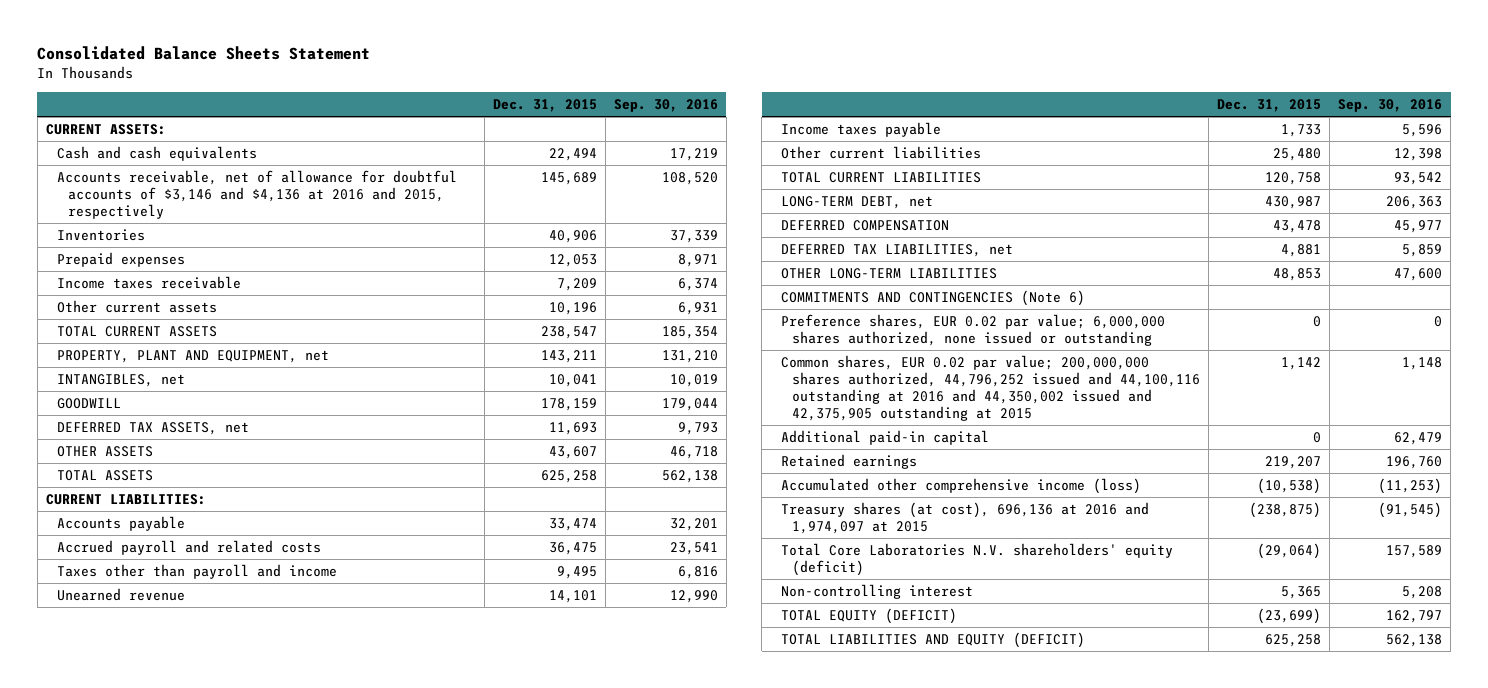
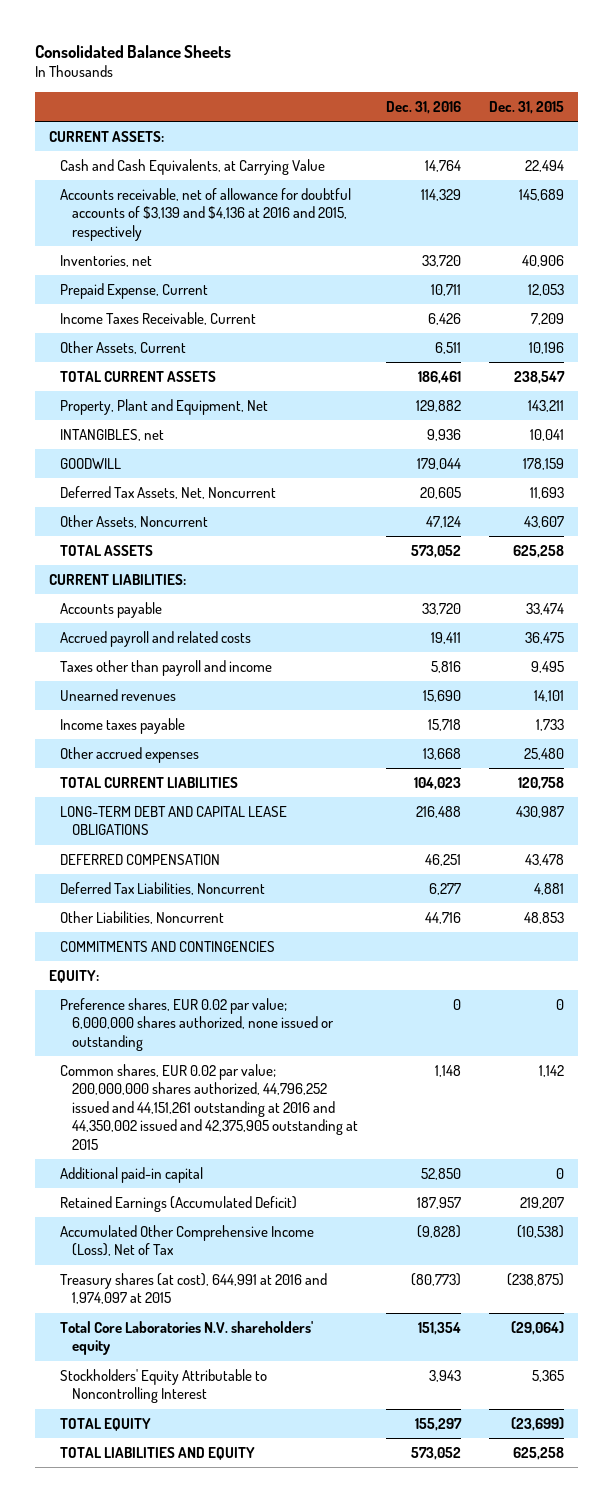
[37,46,371,61] Consolidated Balance Sheets Statement -> [34,44,231,58] Consolidated Balance Sheets
[613,99,718,113] Sep. 30, 2016 -> none
none -> [386,101,462,115] Dec. 31, 2016
[56,145,257,161] Cash and cash equivalents -> [60,158,326,175] Cash and Cash Equivalents, at Carrying Value
[56,169,457,220] Accounts receivable, net of allowance for doubtful accounts of $3,146 and $4,136 at 2016 and 2015, respectively -> [60,187,352,241] Accounts receivable, net of allowance for doubtful accounts of $3,139 and $4,136 at 2016 and 2015, respectively
[56,228,145,241] Inventories -> [60,254,153,267] Inventories, net
[56,251,185,267] Prepaid expenses -> [60,282,209,299] Prepaid Expense, Current
[56,275,241,289] Income taxes receivable -> [60,311,257,325] Income Taxes Receivable, Current
[56,299,217,313] Other current assets -> [60,340,187,354] Other Assets, Current
[56,349,329,363] PROPERTY, PLANT AND EQUIPMENT, net -> [60,398,269,415] Property, Plant and Equipment, Net
[56,421,249,435] DEFERRED TAX ASSETS, net -> [60,485,277,499] Deferred Tax Assets, Net, Noncurrent
[56,445,153,457] OTHER ASSETS -> [60,514,209,528] Other Assets, Noncurrent
[56,587,185,601] Unearned revenue -> [60,688,177,701] Unearned revenues
[781,145,982,159] Other current liabilities -> [60,746,200,763] Other accrued expenses
[781,195,934,209] LONG-TERM DEBT, net -> [60,805,288,836] LONG-TERM DEBT AND CAPITAL LEASE OBLIGATIONS
[781,243,1014,257] DEFERRED TAX LIABILITIES, net -> [60,881,266,895] Deferred Tax Liabilities, Noncurrent
[781,267,998,279] OTHER LONG-TERM LIABILITIES -> [60,910,225,924] Other Liabilities, Noncurrent
[781,289,1086,306] COMMITMENTS AND CONTINGENCIES (Note 6) -> [60,940,276,952] COMMITMENTS AND CONTINGENCIES
none -> [48,969,99,983] EQUITY:
[781,354,1201,422] Common shares, EUR 0.02 par value; 200,000,000 shares authorized, 44,796,252 issued and 44,100,116 outstanding at 2016 and 44,350,002 issued and 42,375,905 outstanding at 2015 -> [60,1063,358,1150] Common shares, EUR 0.02 par value; 200,000,000 shares authorized, 44,796,252 issued and 44,151,261 outstanding at 2016 and 44,350,002 issued and 42,375,905 outstanding at 2015
[781,453,918,469] Retained earnings -> [60,1195,298,1212] Retained Earnings (Accumulated Deficit)
[781,477,1142,494] Accumulated other comprehensive income (loss) -> [60,1224,315,1257] Accumulated Other Comprehensive Income (Loss), Net of Tax
[781,501,1150,534] Treasury shares (at cost), 696,136 at 2016 and 1,974,097 at 2015 -> [60,1272,328,1305] Treasury shares (at cost), 644,991 at 2016 and 1,974,097 at 2015
[781,542,1174,576] Total Core Laboratories N.V. shareholders' equity (deficit) -> [60,1320,314,1356] Total Core Laboratories N.V. shareholders' equity
[781,583,974,599] Non-controlling interest -> [60,1368,268,1404] Stockholders' Equity Attributable to Noncontrolling Interest
[781,607,958,624] TOTAL EQUITY (DEFICIT) -> [60,1417,152,1431] TOTAL EQUITY
[781,631,1086,648] TOTAL LIABILITIES AND EQUITY (DEFICIT) -> [60,1446,256,1460] TOTAL LIABILITIES AND EQUITY

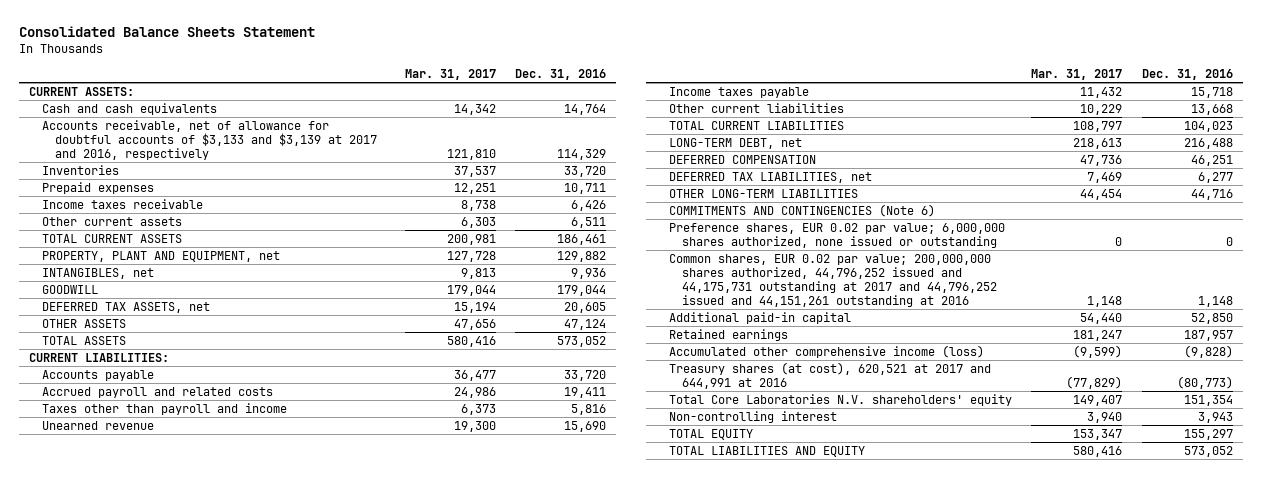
[34,44,231,58] Consolidated Balance Sheets -> [18,26,315,38] Consolidated Balance Sheets Statement
[489,101,565,115] Dec. 31, 2015 -> none
none -> [404,68,496,80] Mar. 31, 2017
[60,158,326,175] Cash and Cash Equivalents, at Carrying Value -> [41,102,217,115] Cash and cash equivalents
[60,187,352,241] Accounts receivable, net of allowance for doubtful accounts of $3,139 and $4,136 at 2016 and 2015, respectively -> [41,119,378,161] Accounts receivable, net of allowance for doubtful accounts of $3,133 and $3,139 at 2017 and 2016, respectively
[60,254,153,267] Inventories, net -> [41,164,119,175] Inventories
[60,282,209,299] Prepaid Expense, Current -> [41,181,154,194] Prepaid expenses
[60,311,257,325] Income Taxes Receivable, Current -> [41,198,203,209] Income taxes receivable
[60,340,187,354] Other Assets, Current -> [41,216,182,226] Other current assets
[60,398,269,415] Property, Plant and Equipment, Net -> [41,250,280,262] PROPERTY, PLANT AND EQUIPMENT, net
[60,485,277,499] Deferred Tax Assets, Net, Noncurrent -> [41,301,210,313] DEFERRED TAX ASSETS, net
[60,514,209,528] Other Assets, Noncurrent -> [41,318,126,328] OTHER ASSETS
[60,688,177,701] Unearned revenues -> [41,420,154,430] Unearned revenue
[60,746,200,763] Other accrued expenses -> [668,102,844,113] Other current liabilities
[60,805,288,836] LONG-TERM DEBT AND CAPITAL LEASE OBLIGATIONS -> [668,137,802,149] LONG-TERM DEBT, net
[48,969,99,983] EQUITY: -> none
[60,881,266,895] Deferred Tax Liabilities, Noncurrent -> [668,171,872,183] DEFERRED TAX LIABILITIES, net
[60,910,225,924] Other Liabilities, Noncurrent -> [668,188,858,198] OTHER LONG-TERM LIABILITIES
[60,940,276,952] COMMITMENTS AND CONTINGENCIES -> [668,203,935,217] COMMITMENTS AND CONTINGENCIES (Note 6)
[60,1063,358,1150] Common shares, EUR 0.02 par value; 200,000,000 shares authorized, 44,796,252 issued and 44,151,261 outstanding at 2016 and 44,350,002 issued and 42,375,905 outstanding at 2015 -> [668,253,997,308] Common shares, EUR 0.02 par value; 200,000,000 shares authorized, 44,796,252 issued and 44,175,731 outstanding at 2017 and 44,796,252 issued and 44,151,261 outstanding at 2016
[60,1195,298,1212] Retained Earnings (Accumulated Deficit) -> [668,328,788,341] Retained earnings
[60,1224,315,1257] Accumulated Other Comprehensive Income (Loss), Net of Tax -> [668,344,984,358] Accumulated other comprehensive income (loss)
[60,1272,328,1305] Treasury shares (at cost), 644,991 at 2016 and 1,974,097 at 2015 -> [668,361,991,389] Treasury shares (at cost), 620,521 at 2017 and 644,991 at 2016
[60,1368,268,1404] Stockholders' Equity Attributable to Noncontrolling Interest -> [668,410,837,423] Non-controlling interest

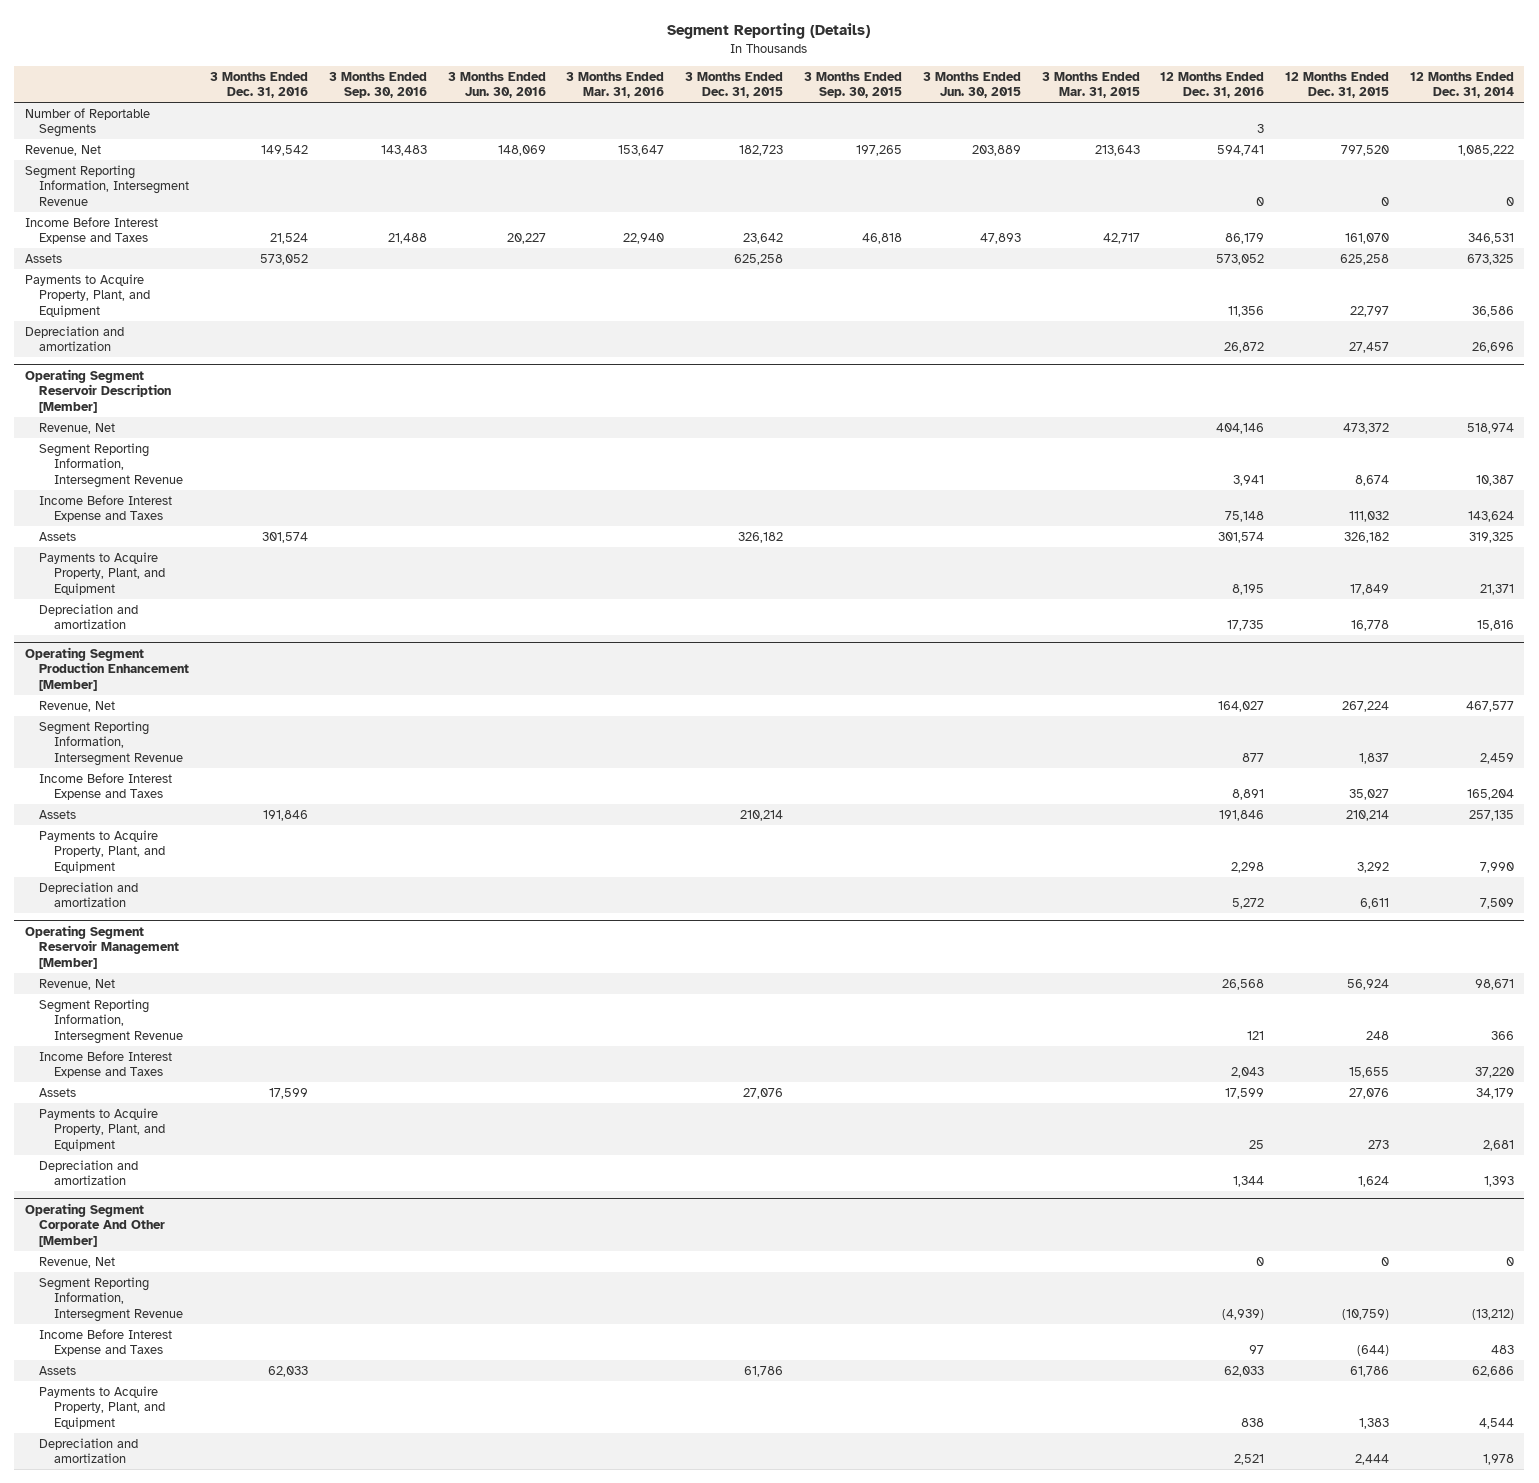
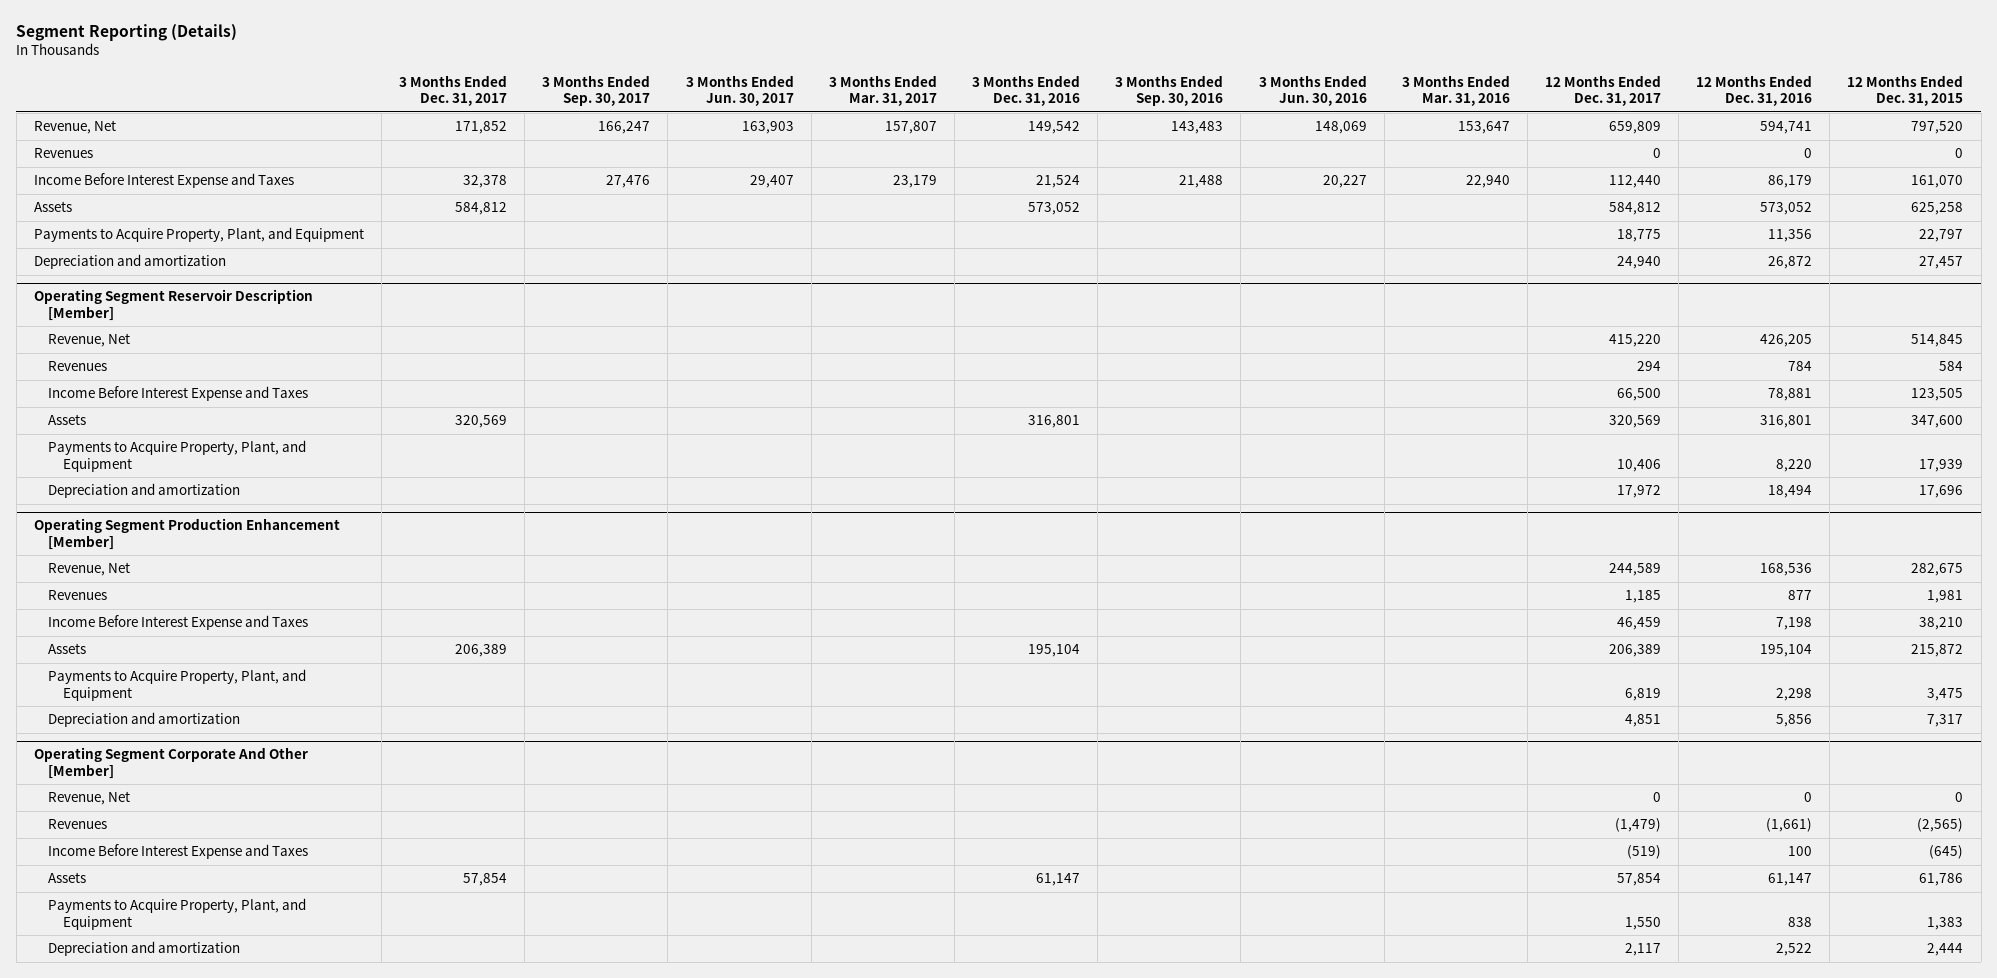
[685,71,784,99] 3 Months Ended Dec. 31, 2015 -> none
[803,71,902,99] 3 Months Ended Sep. 30, 2015 -> none
[922,71,1021,99] 3 Months Ended Jun. 30, 2015 -> none
[1041,71,1140,99] 3 Months Ended Mar. 31, 2015 -> none
[1409,71,1514,99] 12 Months Ended Dec. 31, 2014 -> none
none -> [399,74,508,106] 3 Months Ended Dec. 31, 2017
none -> [542,74,651,106] 3 Months Ended Sep. 30, 2017
none -> [685,74,794,106] 3 Months Ended Jun. 30, 2017
none -> [828,74,937,106] 3 Months Ended Mar. 31, 2017
none -> [1544,74,1661,106] 12 Months Ended Dec. 31, 2017
[24,107,150,138] Number of Reportable Segments -> none
[24,164,190,207] Segment Reporting Information, Intersegment Revenue -> [33,148,93,159] Revenues
[39,442,183,489] Segment Reporting Information, Intersegment Revenue -> none
[1216,422,1265,434] 404,146 -> [1760,334,1813,348] 426,205
[1343,422,1390,434] 473,372 -> [1911,334,1964,348] 514,845
none -> [48,361,108,372] Revenues
[1225,511,1265,523] 75,148 -> [1768,388,1813,402] 78,881
[1349,511,1390,523] 111,032 -> [1911,388,1964,402] 123,505
[262,531,309,543] 301,574 -> [1028,415,1081,429] 316,801
[1218,531,1265,543] 301,574 -> [1760,415,1813,429] 316,801
[1344,531,1390,543] 326,182 -> [1911,415,1964,429] 347,600
[1232,584,1265,596] 8,195 -> [1776,458,1813,472] 8,220
[1350,584,1390,596] 17,849 -> [1919,458,1964,472] 17,939
[1227,620,1265,632] 17,735 -> [1768,485,1813,499] 18,494
[1351,620,1390,632] 16,778 -> [1919,485,1964,499] 17,696
[39,720,183,767] Segment Reporting Information, Intersegment Revenue -> none
[24,924,180,969] Operating Segment Reservoir Management [Member] -> none
[39,978,116,990] Revenue, Net -> none
[39,998,183,1045] Segment Reporting Information, Intersegment Revenue -> none
[39,1050,173,1079] Income Before Interest Expense and Taxes -> none
[39,1087,77,1097] Assets -> none
[39,1107,165,1152] Payments to Acquire Property, Plant, and Equipment -> none
[39,1159,139,1186] Depreciation and amortization -> none
[1218,700,1265,712] 164,027 -> [1760,563,1813,577] 168,536
[1342,700,1390,712] 267,224 -> [1911,563,1964,577] 282,675
none -> [48,590,108,601] Revenues
[1232,789,1265,801] 8,891 -> [1776,617,1813,631] 7,198
[1349,789,1390,801] 35,027 -> [1919,617,1964,631] 38,210
[263,809,309,821] 191,846 -> [1028,644,1081,658] 195,104
[1219,809,1265,821] 191,846 -> [1760,644,1813,658] 195,104
[1346,809,1390,821] 210,214 -> [1911,644,1964,658] 215,872
[1357,862,1390,874] 3,292 -> [1927,687,1964,701] 3,475
[1232,898,1265,910] 5,272 -> [1776,714,1813,728] 5,856
[1360,898,1390,910] 6,611 -> [1927,714,1964,728] 7,317
[39,1276,183,1323] Segment Reporting Information, Intersegment Revenue -> none
none -> [48,819,108,830] Revenues
[1249,1345,1265,1355] 97 -> [1788,846,1813,857] 100
[1357,1345,1390,1357] (644) -> [1929,845,1964,860] (645)
[268,1365,309,1377] 62,033 -> [1036,873,1081,887] 61,147
[1224,1365,1265,1377] 62,033 -> [1768,873,1813,887] 61,147
[1234,1454,1265,1466] 2,521 -> [1776,943,1813,957] 2,522

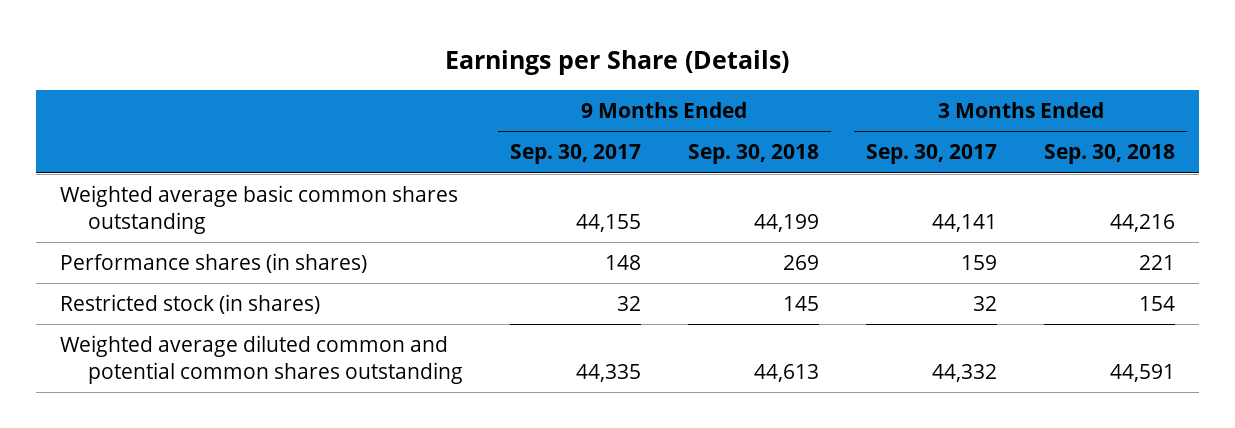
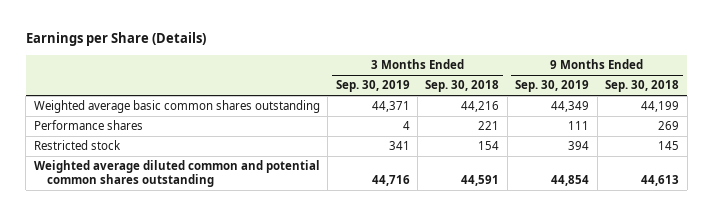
[509,144,641,165] Sep. 30, 2017 -> none
[866,144,998,165] Sep. 30, 2017 -> none
none -> [335,80,410,93] Sep. 30, 2019
none -> [515,80,590,93] Sep. 30, 2019
[59,253,367,274] Performance shares (in shares) -> [33,120,143,131] Performance shares
[59,294,320,315] Restricted stock (in shares) -> [33,140,121,151] Restricted stock

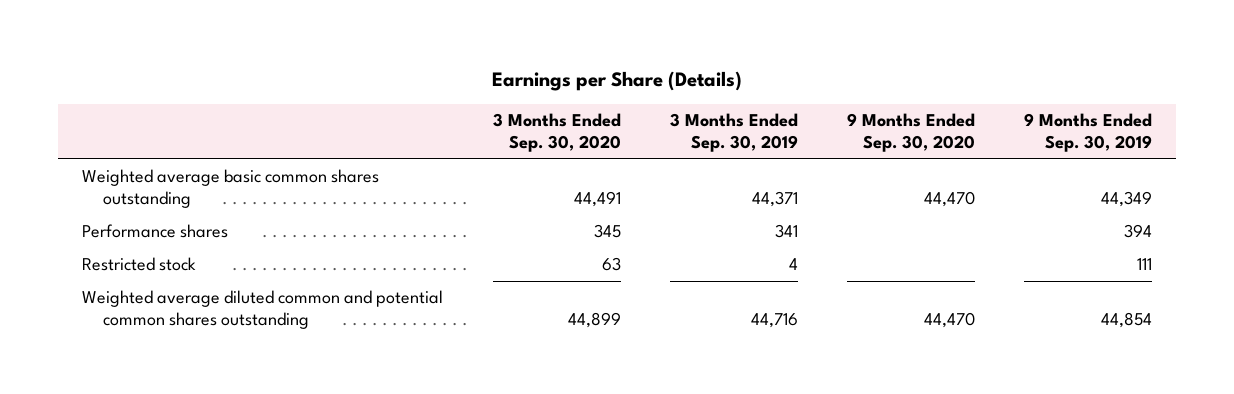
[425,80,500,93] Sep. 30, 2018 -> none
[605,80,680,93] Sep. 30, 2018 -> none
none -> [492,113,621,153] 3 Months Ended Sep. 30, 2020
none -> [846,113,975,153] 9 Months Ended Sep. 30, 2020
[402,121,410,131] 4 -> [774,224,798,239] 341
[568,121,590,131] 111 -> [1123,224,1152,239] 394
[388,141,410,151] 341 -> [788,258,798,271] 4
[568,141,590,151] 394 -> [1136,258,1152,271] 111

